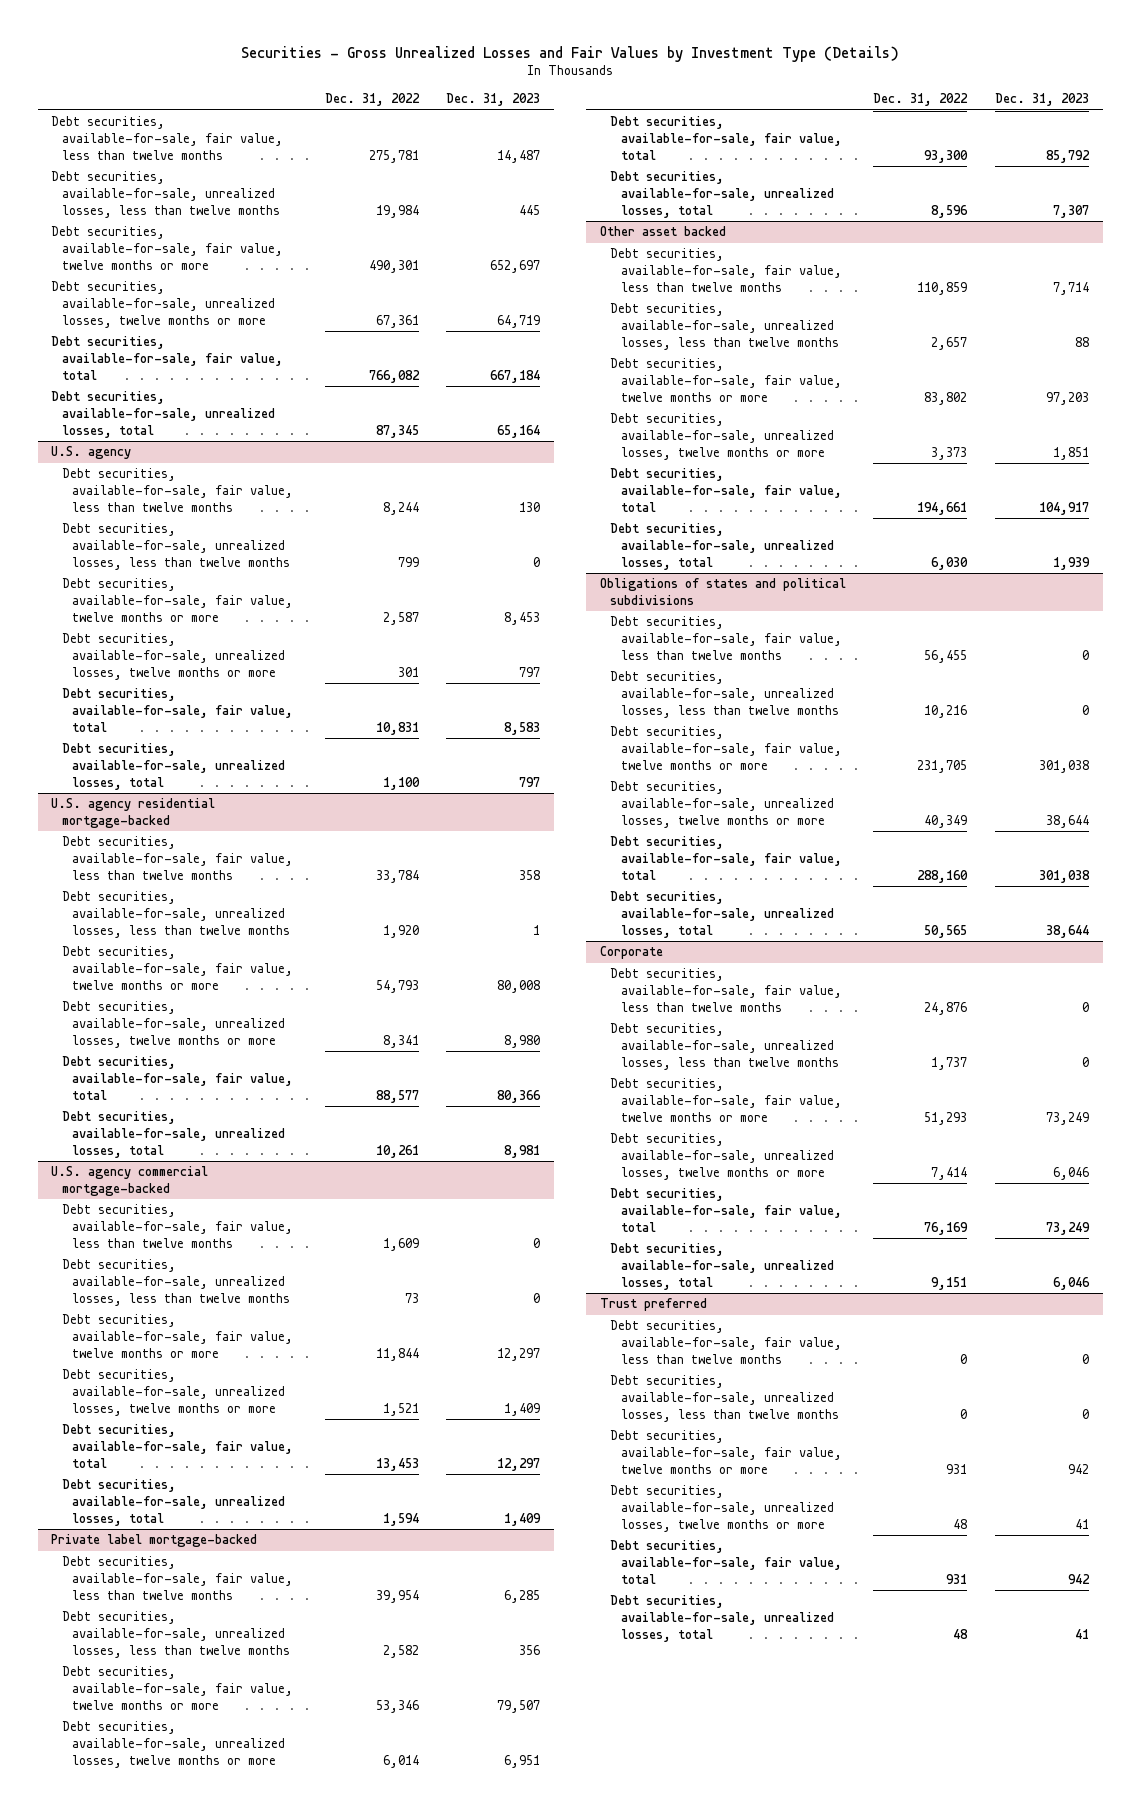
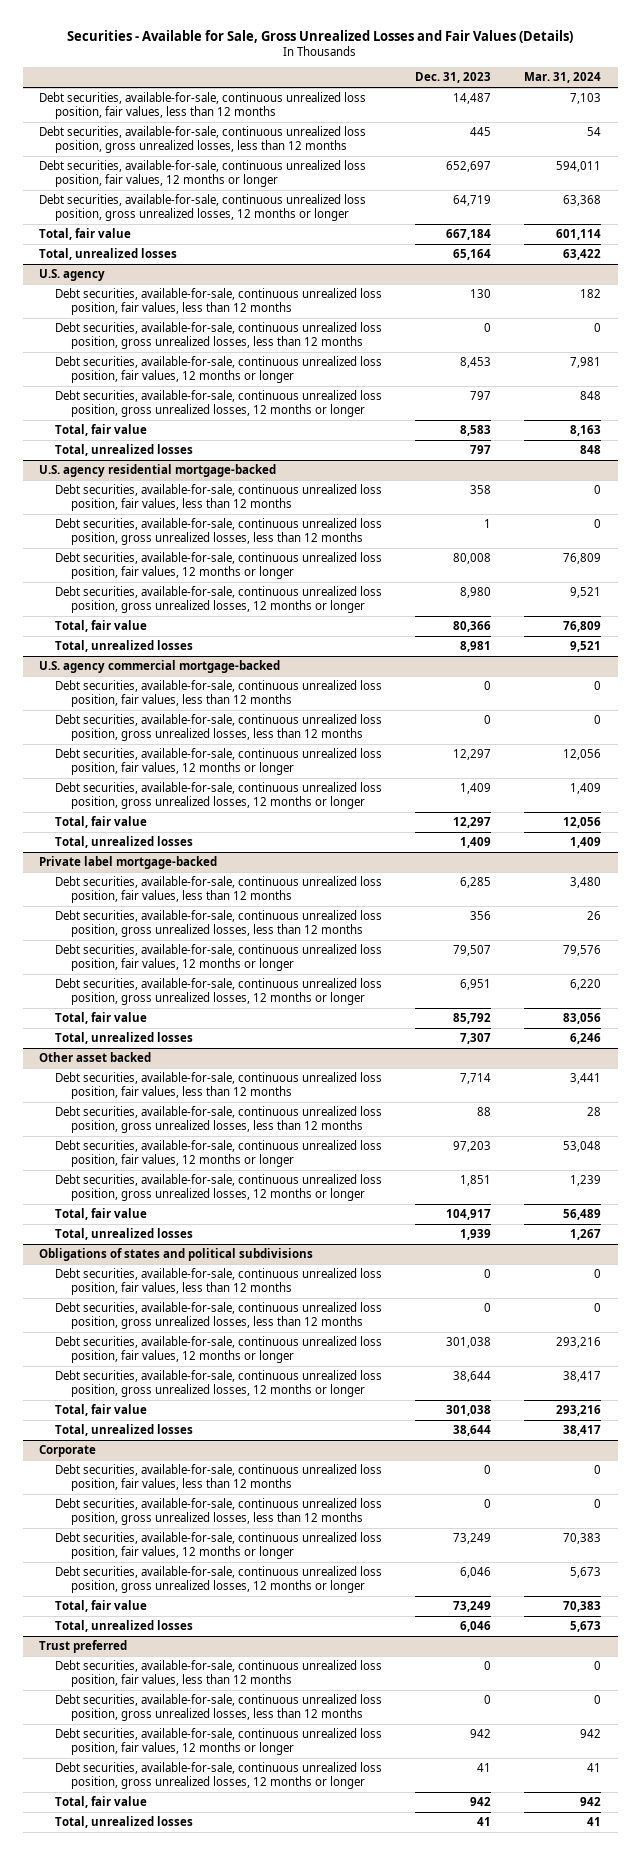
[241,45,900,62] Securities - Gross Unrealized Losses and Fair Values by Investment Type (Details) -> [67,29,574,43] Securities - Available for Sale, Gross Unrealized Losses and Fair Values (Details)
[324,93,420,107] Dec. 31, 2022 -> none
none -> [524,72,602,84] Mar. 31, 2024
[51,116,283,160] Debt securities, available-for-sale, fair value, less than twelve months -> [39,92,367,120] Debt securities, available-for-sale, continuous unrealized loss position, fair values, less than 12 months
[51,171,280,218] Debt securities, available-for-sale, unrealized losses, less than twelve months -> [39,126,367,154] Debt securities, available-for-sale, continuous unrealized loss position, gross unrealized losses, less than 12 months
[51,226,283,270] Debt securities, available-for-sale, fair value, twelve months or more -> [39,160,367,188] Debt securities, available-for-sale, continuous unrealized loss position, fair values, 12 months or longer
[51,281,275,328] Debt securities, available-for-sale, unrealized losses, twelve months or more -> [39,194,367,222] Debt securities, available-for-sale, continuous unrealized loss position, gross unrealized losses, 12 months or longer
[51,336,283,380] Debt securities, available-for-sale, fair value, total -> [39,228,132,241] Total, fair value
[51,391,275,438] Debt securities, available-for-sale, unrealized losses, total -> [39,248,178,261] Total, unrealized losses
[61,468,294,512] Debt securities, available-for-sale, fair value, less than twelve months -> [55,288,383,316] Debt securities, available-for-sale, continuous unrealized loss position, fair values, less than 12 months
[61,523,291,570] Debt securities, available-for-sale, unrealized losses, less than twelve months -> [55,322,383,350] Debt securities, available-for-sale, continuous unrealized loss position, gross unrealized losses, less than 12 months
[61,578,294,622] Debt securities, available-for-sale, fair value, twelve months or more -> [55,356,383,384] Debt securities, available-for-sale, continuous unrealized loss position, fair values, 12 months or longer
[61,633,286,680] Debt securities, available-for-sale, unrealized losses, twelve months or more -> [55,390,383,418] Debt securities, available-for-sale, continuous unrealized loss position, gross unrealized losses, 12 months or longer
[61,688,294,732] Debt securities, available-for-sale, fair value, total -> [55,424,148,437] Total, fair value
[61,743,286,790] Debt securities, available-for-sale, unrealized losses, total -> [55,444,194,457] Total, unrealized losses
[61,836,294,880] Debt securities, available-for-sale, fair value, less than twelve months -> [55,484,383,512] Debt securities, available-for-sale, continuous unrealized loss position, fair values, less than 12 months
[61,891,291,938] Debt securities, available-for-sale, unrealized losses, less than twelve months -> [55,518,383,546] Debt securities, available-for-sale, continuous unrealized loss position, gross unrealized losses, less than 12 months
[61,946,294,990] Debt securities, available-for-sale, fair value, twelve months or more -> [55,552,383,580] Debt securities, available-for-sale, continuous unrealized loss position, fair values, 12 months or longer
[61,1001,286,1048] Debt securities, available-for-sale, unrealized losses, twelve months or more -> [55,586,383,614] Debt securities, available-for-sale, continuous unrealized loss position, gross unrealized losses, 12 months or longer
[61,1056,294,1100] Debt securities, available-for-sale, fair value, total -> [55,620,148,633] Total, fair value
[61,1111,286,1158] Debt securities, available-for-sale, unrealized losses, total -> [55,640,194,653] Total, unrealized losses
[61,1204,294,1248] Debt securities, available-for-sale, fair value, less than twelve months -> [55,680,383,708] Debt securities, available-for-sale, continuous unrealized loss position, fair values, less than 12 months
[61,1259,291,1306] Debt securities, available-for-sale, unrealized losses, less than twelve months -> [55,714,383,742] Debt securities, available-for-sale, continuous unrealized loss position, gross unrealized losses, less than 12 months
[61,1314,294,1358] Debt securities, available-for-sale, fair value, twelve months or more -> [55,748,383,776] Debt securities, available-for-sale, continuous unrealized loss position, fair values, 12 months or longer
[61,1369,286,1416] Debt securities, available-for-sale, unrealized losses, twelve months or more -> [55,782,383,810] Debt securities, available-for-sale, continuous unrealized loss position, gross unrealized losses, 12 months or longer
[61,1424,294,1468] Debt securities, available-for-sale, fair value, total -> [55,816,148,829] Total, fair value
[61,1479,286,1526] Debt securities, available-for-sale, unrealized losses, total -> [55,836,194,849] Total, unrealized losses
[61,1556,294,1600] Debt securities, available-for-sale, fair value, less than twelve months -> [55,876,383,904] Debt securities, available-for-sale, continuous unrealized loss position, fair values, less than 12 months
[61,1611,291,1658] Debt securities, available-for-sale, unrealized losses, less than twelve months -> [55,910,383,938] Debt securities, available-for-sale, continuous unrealized loss position, gross unrealized losses, less than 12 months
[61,1666,294,1710] Debt securities, available-for-sale, fair value, twelve months or more -> [55,944,383,972] Debt securities, available-for-sale, continuous unrealized loss position, fair values, 12 months or longer
[61,1721,286,1768] Debt securities, available-for-sale, unrealized losses, twelve months or more -> [55,978,383,1006] Debt securities, available-for-sale, continuous unrealized loss position, gross unrealized losses, 12 months or longer
[610,116,842,160] Debt securities, available-for-sale, fair value, total -> [55,1012,148,1025] Total, fair value
[610,171,834,218] Debt securities, available-for-sale, unrealized losses, total -> [55,1032,194,1045] Total, unrealized losses
[610,248,842,292] Debt securities, available-for-sale, fair value, less than twelve months -> [55,1072,383,1100] Debt securities, available-for-sale, continuous unrealized loss position, fair values, less than 12 months
[610,303,839,350] Debt securities, available-for-sale, unrealized losses, less than twelve months -> [55,1106,383,1134] Debt securities, available-for-sale, continuous unrealized loss position, gross unrealized losses, less than 12 months
[610,358,842,402] Debt securities, available-for-sale, fair value, twelve months or more -> [55,1140,383,1168] Debt securities, available-for-sale, continuous unrealized loss position, fair values, 12 months or longer
[610,413,834,460] Debt securities, available-for-sale, unrealized losses, twelve months or more -> [55,1174,383,1202] Debt securities, available-for-sale, continuous unrealized loss position, gross unrealized losses, 12 months or longer
[610,468,842,512] Debt securities, available-for-sale, fair value, total -> [55,1208,148,1221] Total, fair value
[610,523,834,570] Debt securities, available-for-sale, unrealized losses, total -> [55,1228,194,1241] Total, unrealized losses
[610,616,842,660] Debt securities, available-for-sale, fair value, less than twelve months -> [55,1268,383,1296] Debt securities, available-for-sale, continuous unrealized loss position, fair values, less than 12 months
[610,671,839,718] Debt securities, available-for-sale, unrealized losses, less than twelve months -> [55,1302,383,1330] Debt securities, available-for-sale, continuous unrealized loss position, gross unrealized losses, less than 12 months
[610,726,842,770] Debt securities, available-for-sale, fair value, twelve months or more -> [55,1336,383,1364] Debt securities, available-for-sale, continuous unrealized loss position, fair values, 12 months or longer
[610,781,834,828] Debt securities, available-for-sale, unrealized losses, twelve months or more -> [55,1370,383,1398] Debt securities, available-for-sale, continuous unrealized loss position, gross unrealized losses, 12 months or longer
[610,836,842,880] Debt securities, available-for-sale, fair value, total -> [55,1404,148,1417] Total, fair value
[610,891,834,938] Debt securities, available-for-sale, unrealized losses, total -> [55,1424,194,1437] Total, unrealized losses
[610,968,842,1012] Debt securities, available-for-sale, fair value, less than twelve months -> [55,1464,383,1492] Debt securities, available-for-sale, continuous unrealized loss position, fair values, less than 12 months
[610,1023,839,1070] Debt securities, available-for-sale, unrealized losses, less than twelve months -> [55,1498,383,1526] Debt securities, available-for-sale, continuous unrealized loss position, gross unrealized losses, less than 12 months
[610,1078,842,1122] Debt securities, available-for-sale, fair value, twelve months or more -> [55,1532,383,1560] Debt securities, available-for-sale, continuous unrealized loss position, fair values, 12 months or longer
[610,1133,834,1180] Debt securities, available-for-sale, unrealized losses, twelve months or more -> [55,1566,383,1594] Debt securities, available-for-sale, continuous unrealized loss position, gross unrealized losses, 12 months or longer
[610,1188,842,1232] Debt securities, available-for-sale, fair value, total -> [55,1600,148,1613] Total, fair value
[610,1243,834,1290] Debt securities, available-for-sale, unrealized losses, total -> [55,1620,194,1633] Total, unrealized losses
[610,1320,842,1364] Debt securities, available-for-sale, fair value, less than twelve months -> [55,1660,383,1688] Debt securities, available-for-sale, continuous unrealized loss position, fair values, less than 12 months
[610,1375,839,1422] Debt securities, available-for-sale, unrealized losses, less than twelve months -> [55,1694,383,1722] Debt securities, available-for-sale, continuous unrealized loss position, gross unrealized losses, less than 12 months
[610,1430,842,1474] Debt securities, available-for-sale, fair value, twelve months or more -> [55,1728,383,1756] Debt securities, available-for-sale, continuous unrealized loss position, fair values, 12 months or longer
[610,1485,834,1532] Debt securities, available-for-sale, unrealized losses, twelve months or more -> [55,1762,383,1790] Debt securities, available-for-sale, continuous unrealized loss position, gross unrealized losses, 12 months or longer
[610,1540,842,1584] Debt securities, available-for-sale, fair value, total -> [55,1796,148,1809] Total, fair value
[610,1595,834,1642] Debt securities, available-for-sale, unrealized losses, total -> [55,1816,194,1829] Total, unrealized losses

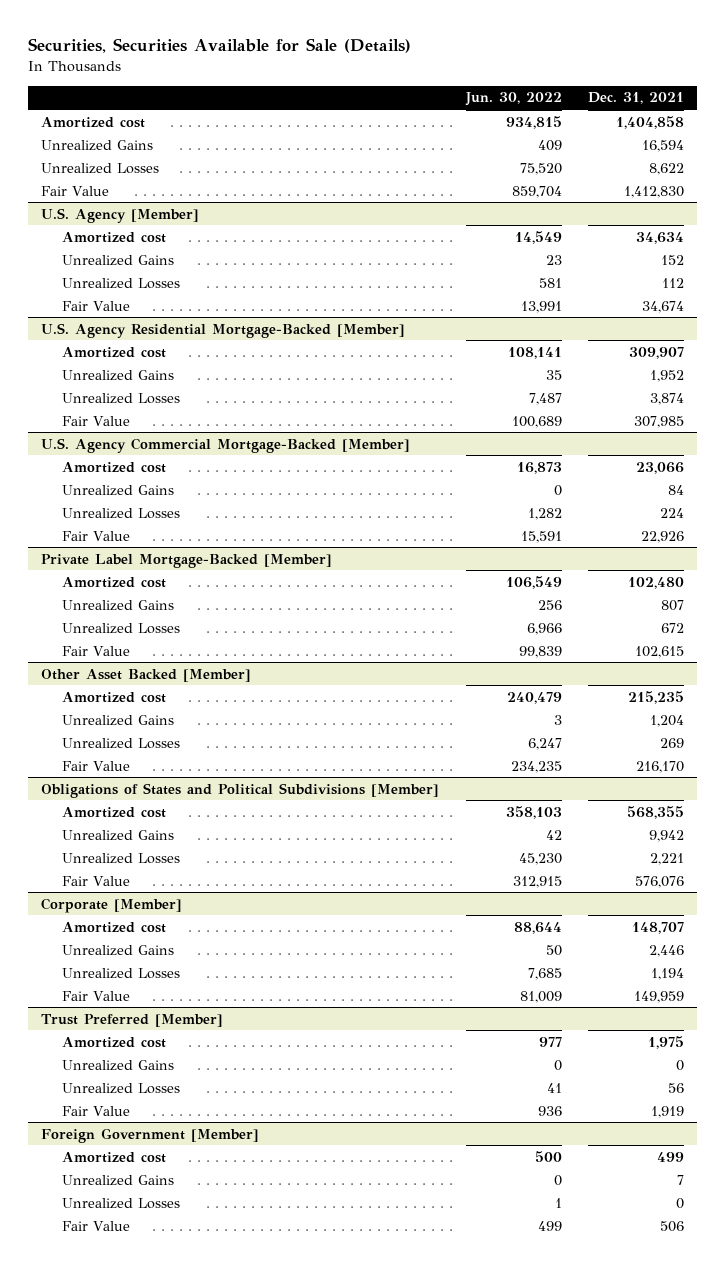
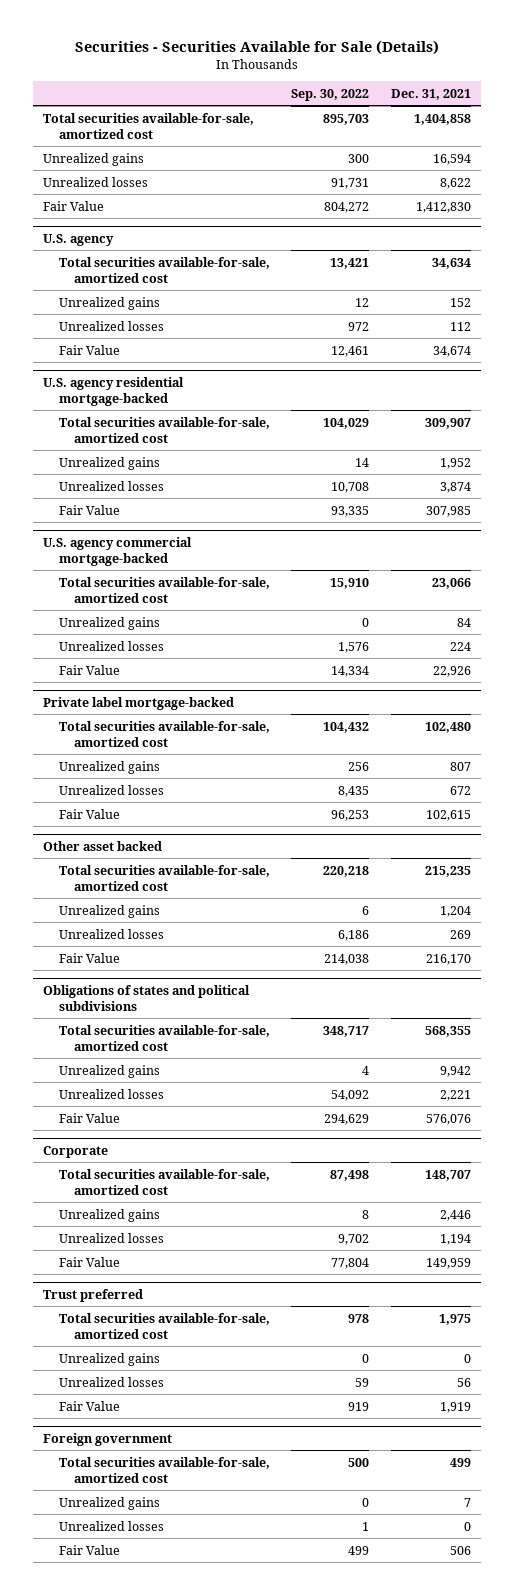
[28,38,412,54] Securities, Securities Available for Sale (Details) -> [75,39,440,55] Securities - Securities Available for Sale (Details)
[464,92,562,107] Jun. 30, 2022 -> none
none -> [291,88,370,101] Sep. 30, 2022
[41,116,146,128] Amortized cost -> [43,112,255,139] Total securities available-for-sale, amortized cost
[41,139,154,151] Unrealized Gains -> [43,152,145,166] Unrealized gains
[41,162,160,174] Unrealized Losses -> [43,176,149,187] Unrealized losses
[41,207,200,223] U.S. Agency [Member] -> [43,233,115,246] U.S. agency
[62,231,167,243] Amortized cost -> [58,256,270,283] Total securities available-for-sale, amortized cost
[62,254,175,266] Unrealized Gains -> [58,296,160,310] Unrealized gains
[62,277,181,289] Unrealized Losses -> [58,320,164,331] Unrealized losses
[41,322,406,338] U.S. Agency Residential Mortgage-Backed [Member] -> [43,376,185,406] U.S. agency residential mortgage-backed
[62,346,167,358] Amortized cost -> [58,416,270,443] Total securities available-for-sale, amortized cost
[62,369,175,381] Unrealized Gains -> [58,456,160,470] Unrealized gains
[62,392,181,404] Unrealized Losses -> [58,480,164,491] Unrealized losses
[41,437,411,453] U.S. Agency Commercial Mortgage-Backed [Member] -> [43,536,193,566] U.S. agency commercial mortgage-backed
[62,461,167,473] Amortized cost -> [58,576,270,603] Total securities available-for-sale, amortized cost
[62,484,175,496] Unrealized Gains -> [58,616,160,630] Unrealized gains
[62,507,181,519] Unrealized Losses -> [58,640,164,651] Unrealized losses
[41,553,333,568] Private Label Mortgage-Backed [Member] -> [43,696,235,710] Private label mortgage-backed
[62,576,167,588] Amortized cost -> [58,720,270,747] Total securities available-for-sale, amortized cost
[62,599,175,611] Unrealized Gains -> [58,760,160,774] Unrealized gains
[62,622,181,634] Unrealized Losses -> [58,784,164,795] Unrealized losses
[41,668,252,682] Other Asset Backed [Member] -> [43,840,163,851] Other asset backed
[62,691,167,703] Amortized cost -> [58,864,270,891] Total securities available-for-sale, amortized cost
[62,714,175,726] Unrealized Gains -> [58,904,160,918] Unrealized gains
[62,737,181,749] Unrealized Losses -> [58,928,164,939] Unrealized losses
[41,782,440,798] Obligations of States and Political Subdivisions [Member] -> [43,984,251,1011] Obligations of states and political subdivisions
[62,806,167,818] Amortized cost -> [58,1024,270,1051] Total securities available-for-sale, amortized cost
[62,829,175,841] Unrealized Gains -> [58,1064,160,1078] Unrealized gains
[62,852,181,864] Unrealized Losses -> [58,1088,164,1099] Unrealized losses
[41,897,183,913] Corporate [Member] -> [43,1145,109,1158] Corporate
[62,921,167,933] Amortized cost -> [58,1168,270,1195] Total securities available-for-sale, amortized cost
[62,944,175,956] Unrealized Gains -> [58,1208,160,1222] Unrealized gains
[62,967,181,979] Unrealized Losses -> [58,1232,164,1243] Unrealized losses
[41,1013,224,1027] Trust Preferred [Member] -> [43,1288,144,1302] Trust preferred
[62,1036,167,1048] Amortized cost -> [58,1312,270,1339] Total securities available-for-sale, amortized cost
[62,1059,175,1071] Unrealized Gains -> [58,1352,160,1366] Unrealized gains
[62,1082,181,1094] Unrealized Losses -> [58,1376,164,1387] Unrealized losses
[41,1127,260,1143] Foreign Government [Member] -> [43,1432,173,1446] Foreign government
[62,1151,167,1163] Amortized cost -> [58,1456,270,1483] Total securities available-for-sale, amortized cost
[62,1174,175,1186] Unrealized Gains -> [58,1496,160,1510] Unrealized gains
[62,1197,181,1209] Unrealized Losses -> [58,1520,164,1531] Unrealized losses

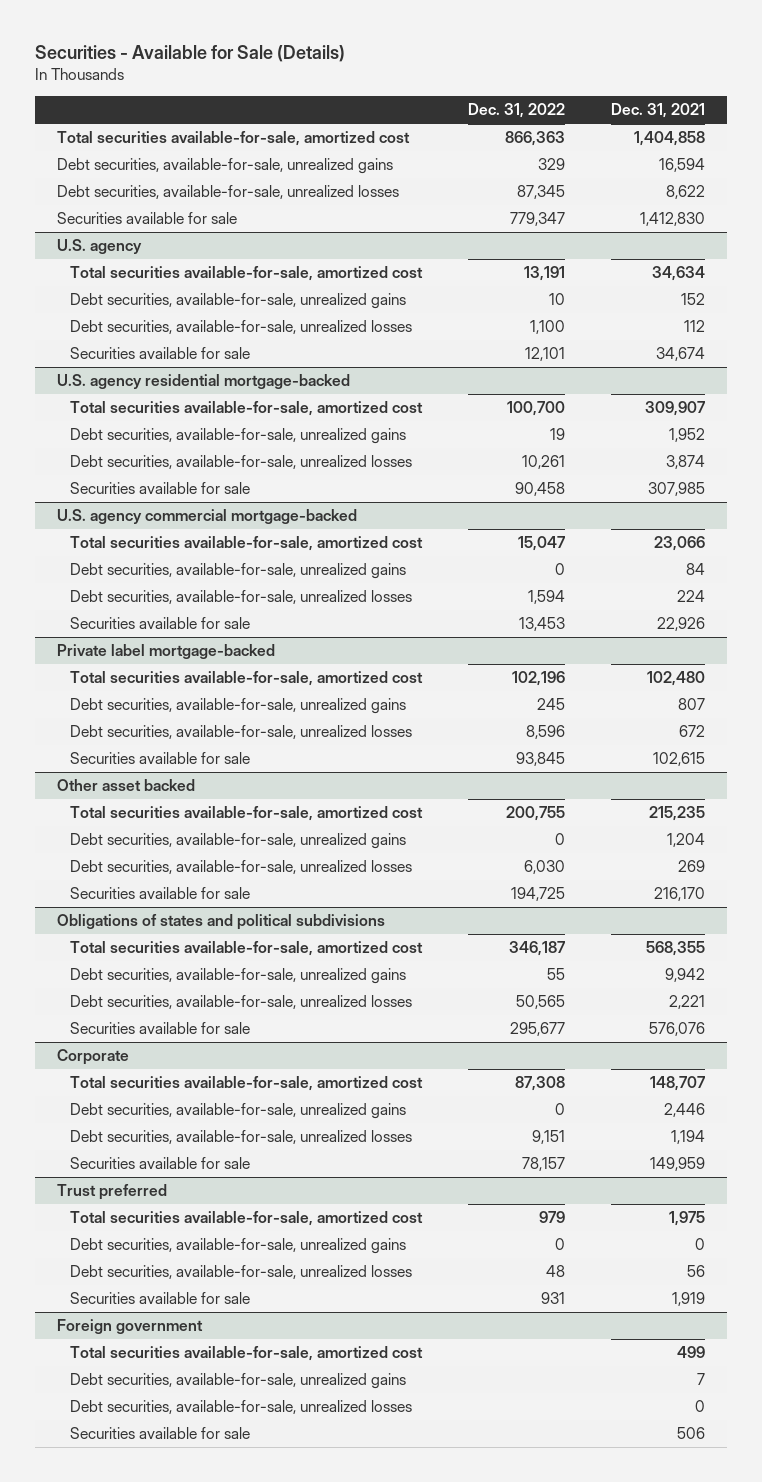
[75,39,440,55] Securities - Securities Available for Sale (Details) -> [34,44,345,62] Securities - Available for Sale (Details)
[291,88,370,101] Sep. 30, 2022 -> none
none -> [467,103,565,119] Dec. 31, 2022
[43,152,145,166] Unrealized gains -> [57,158,394,175] Debt securities, available-for-sale, unrealized gains
[43,176,149,187] Unrealized losses -> [57,185,400,200] Debt securities, available-for-sale, unrealized losses
[43,200,105,211] Fair Value -> [57,212,238,225] Securities available for sale
[58,296,160,310] Unrealized gains -> [70,293,407,310] Debt securities, available-for-sale, unrealized gains
[58,320,164,331] Unrealized losses -> [70,320,413,335] Debt securities, available-for-sale, unrealized losses
[58,344,120,355] Fair Value -> [70,347,251,360] Securities available for sale
[58,456,160,470] Unrealized gains -> [70,428,407,445] Debt securities, available-for-sale, unrealized gains
[58,480,164,491] Unrealized losses -> [70,455,413,470] Debt securities, available-for-sale, unrealized losses
[58,504,120,515] Fair Value -> [70,482,251,495] Securities available for sale
[58,616,160,630] Unrealized gains -> [70,563,407,580] Debt securities, available-for-sale, unrealized gains
[58,640,164,651] Unrealized losses -> [70,590,413,605] Debt securities, available-for-sale, unrealized losses
[58,664,120,675] Fair Value -> [70,617,251,630] Securities available for sale
[58,760,160,774] Unrealized gains -> [70,698,407,715] Debt securities, available-for-sale, unrealized gains
[58,784,164,795] Unrealized losses -> [70,725,413,740] Debt securities, available-for-sale, unrealized losses
[58,808,120,819] Fair Value -> [70,752,251,765] Securities available for sale
[58,904,160,918] Unrealized gains -> [70,833,407,850] Debt securities, available-for-sale, unrealized gains
[58,928,164,939] Unrealized losses -> [70,860,413,875] Debt securities, available-for-sale, unrealized losses
[58,952,120,963] Fair Value -> [70,887,251,900] Securities available for sale
[58,1064,160,1078] Unrealized gains -> [70,968,407,985] Debt securities, available-for-sale, unrealized gains
[58,1088,164,1099] Unrealized losses -> [70,995,413,1010] Debt securities, available-for-sale, unrealized losses
[58,1112,120,1123] Fair Value -> [70,1022,251,1035] Securities available for sale
[58,1208,160,1222] Unrealized gains -> [70,1103,407,1120] Debt securities, available-for-sale, unrealized gains
[58,1232,164,1243] Unrealized losses -> [70,1130,413,1145] Debt securities, available-for-sale, unrealized losses
[58,1256,120,1267] Fair Value -> [70,1157,251,1170] Securities available for sale
[58,1352,160,1366] Unrealized gains -> [70,1238,407,1255] Debt securities, available-for-sale, unrealized gains
[58,1376,164,1387] Unrealized losses -> [70,1265,413,1280] Debt securities, available-for-sale, unrealized losses
[58,1400,120,1411] Fair Value -> [70,1292,251,1305] Securities available for sale
[58,1544,120,1555] Fair Value -> none
[58,1496,160,1510] Unrealized gains -> [70,1373,407,1390] Debt securities, available-for-sale, unrealized gains
[58,1520,164,1531] Unrealized losses -> [70,1400,413,1415] Debt securities, available-for-sale, unrealized losses
none -> [70,1427,251,1440] Securities available for sale

